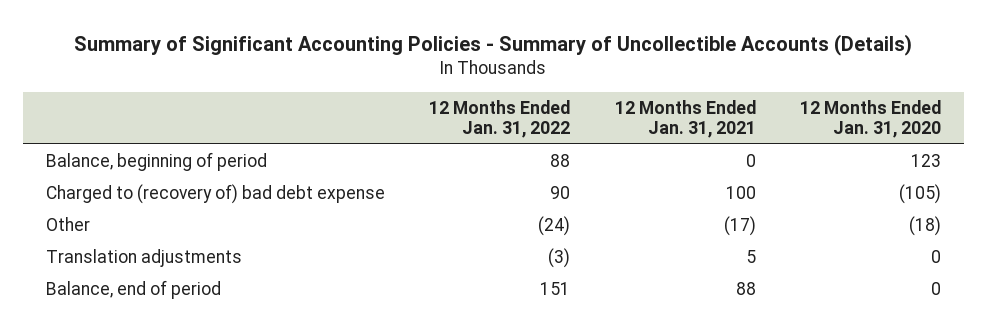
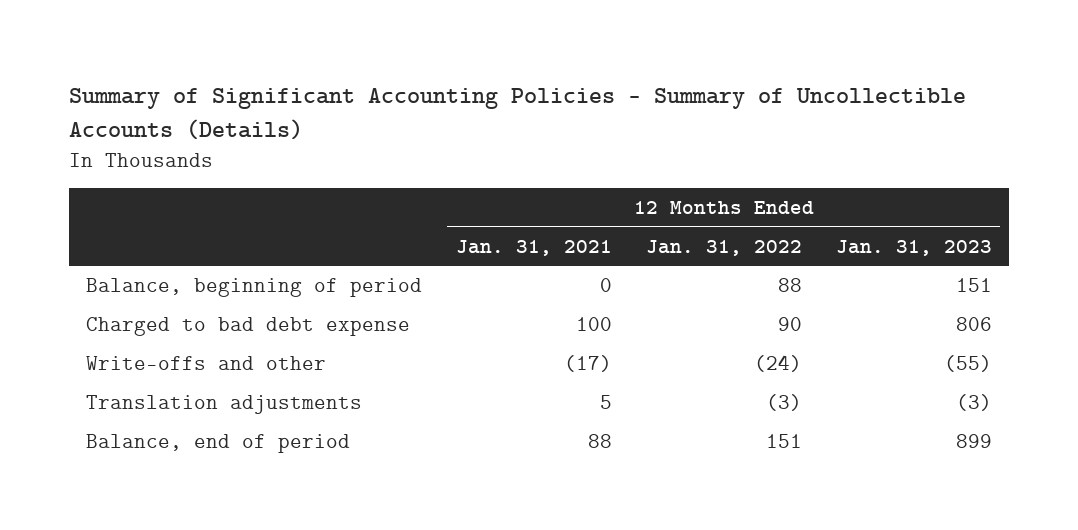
[800,99,942,139] 12 Months Ended Jan. 31, 2020 -> none
none -> [835,239,992,256] Jan. 31, 2023
[45,184,385,205] Charged to (recovery of) bad debt expense -> [85,316,410,336] Charged to bad debt expense
[45,217,90,232] Other -> [85,355,326,371] Write-offs and other

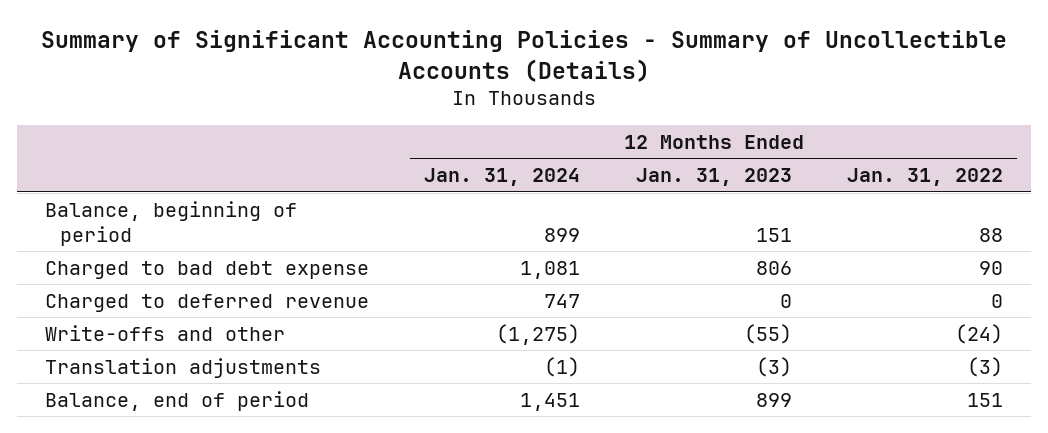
[455,239,612,256] Jan. 31, 2021 -> none
none -> [424,168,581,187] Jan. 31, 2024
none -> [44,293,369,312] Charged to deferred revenue

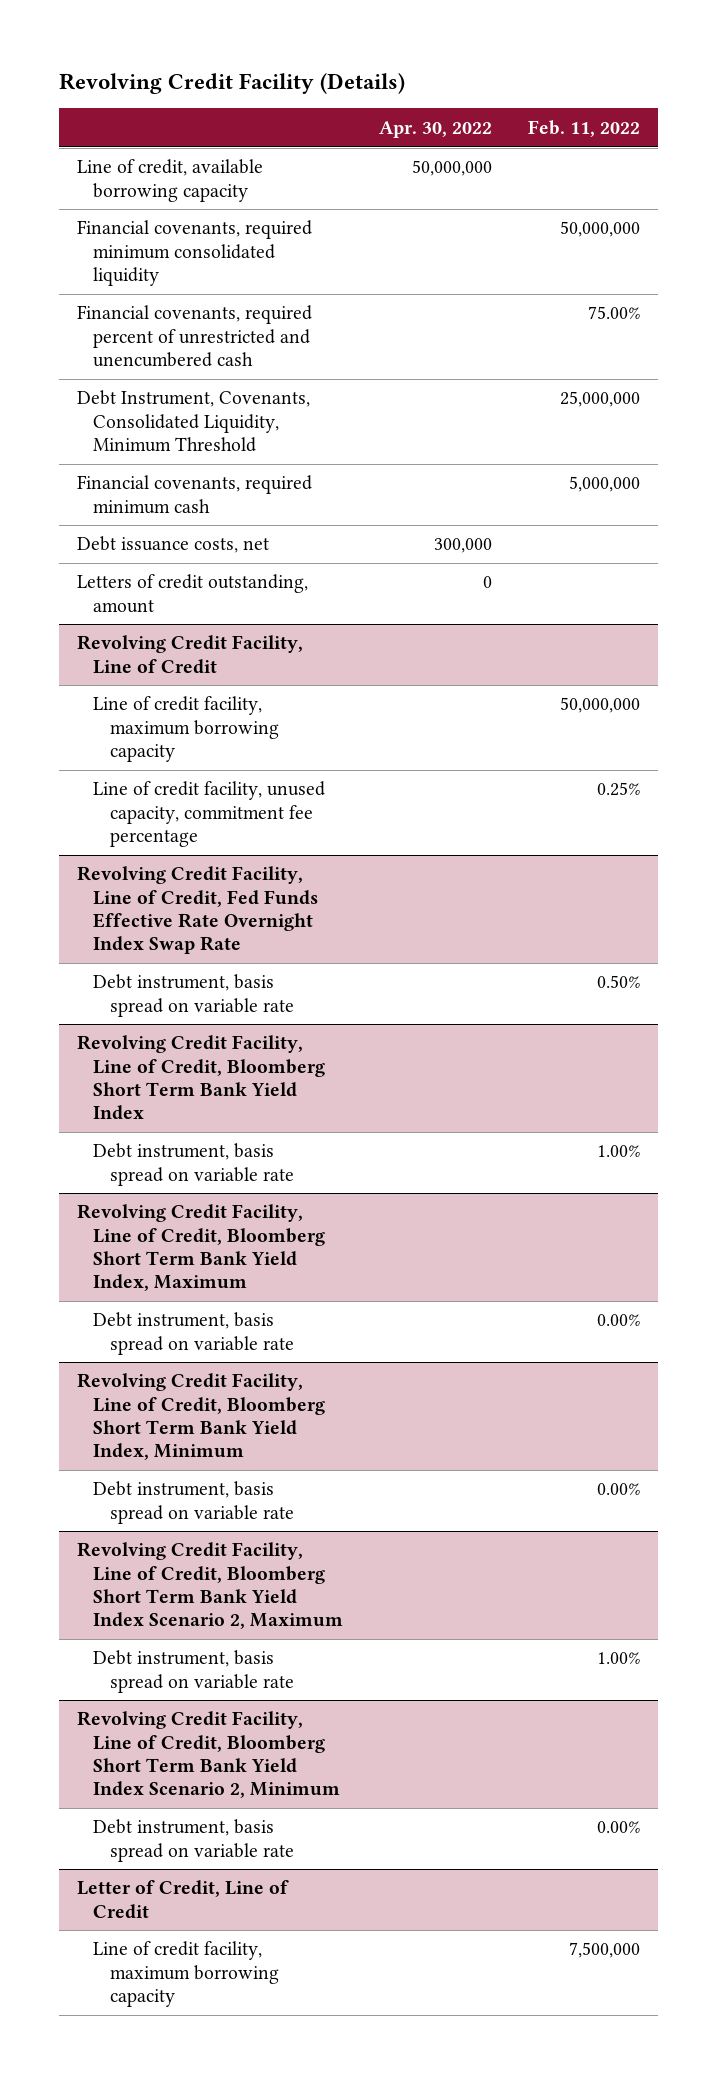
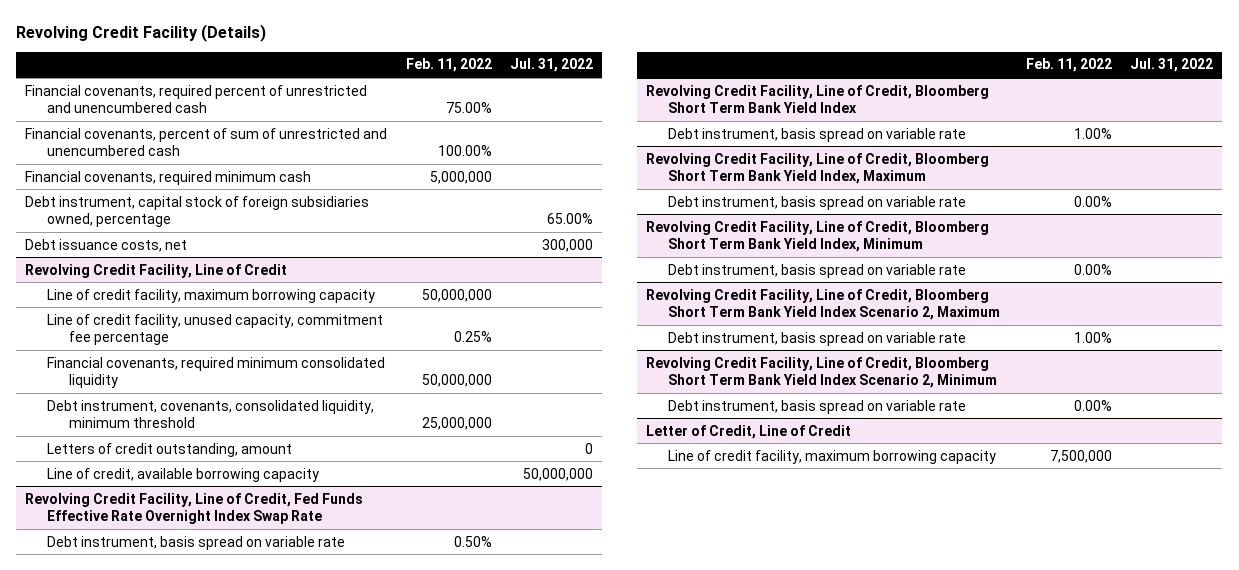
[379,120,493,138] Apr. 30, 2022 -> none
none -> [509,58,593,73] Jul. 31, 2022
[76,159,263,202] Line of credit, available borrowing capacity -> none
[76,220,312,287] Financial covenants, required minimum consolidated liquidity -> none
[76,390,310,453] Debt Instrument, Covenants, Consolidated Liquidity, Minimum Threshold -> none
none -> [25,127,388,156] Financial covenants, percent of sum of unrestricted and unencumbered cash
none -> [25,195,370,227] Debt instrument, capital stock of foreign subsidiaries owned, percentage
[76,574,308,613] Letters of credit outstanding, amount -> none
none -> [47,356,386,388] Financial covenants, required minimum consolidated liquidity
none -> [47,399,375,428] Debt instrument, covenants, consolidated liquidity, minimum threshold
none -> [47,442,293,457] Letters of credit outstanding, amount
none -> [47,467,320,482] Line of credit, available borrowing capacity

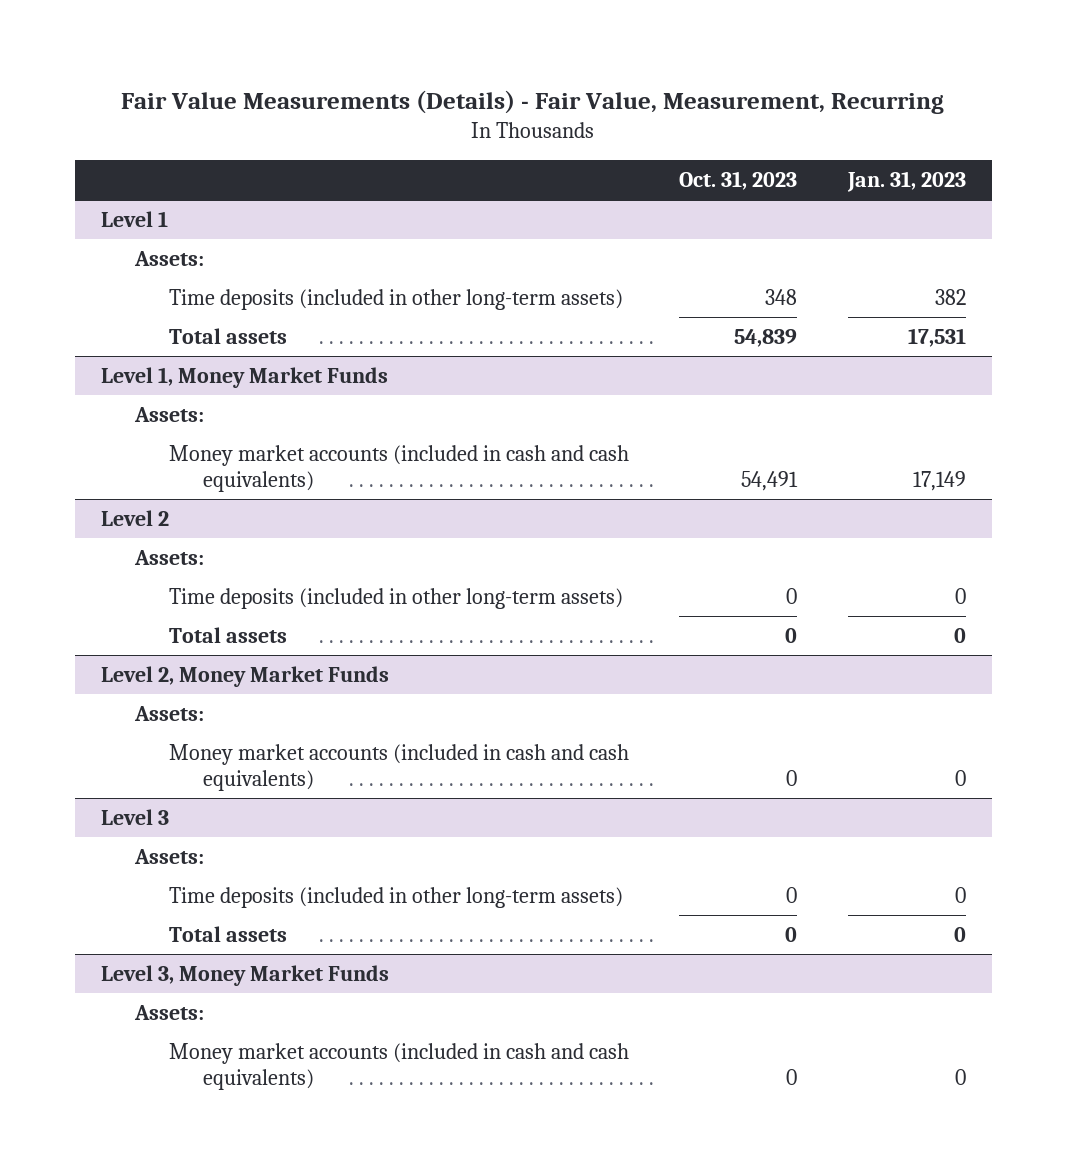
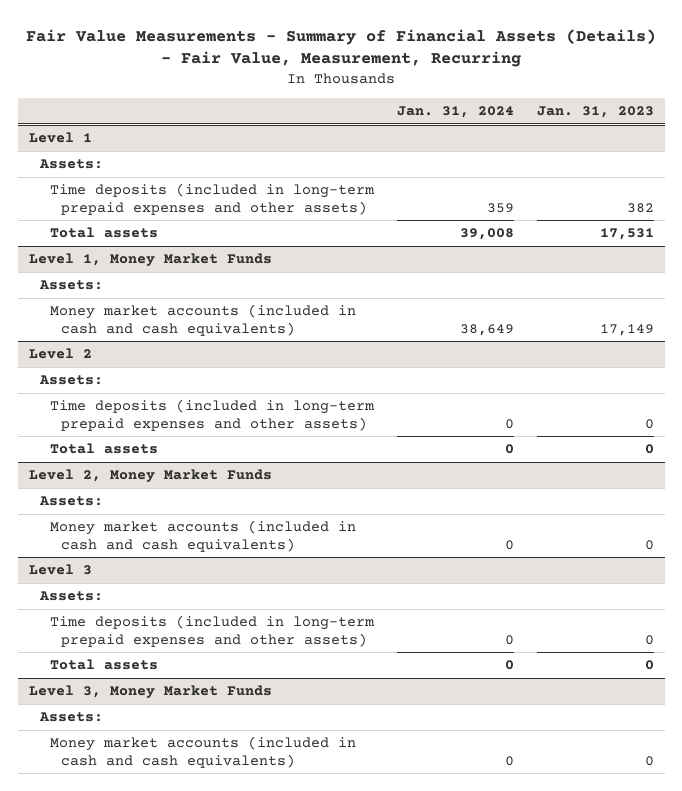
[121,89,945,114] Fair Value Measurements (Details) - Fair Value, Measurement, Recurring -> [26,28,657,68] Fair Value Measurements - Summary of Financial Assets (Details) - Fair Value, Measurement, Recurring
[679,170,798,190] Oct. 31, 2023 -> none
none -> [397,106,515,119] Jan. 31, 2024
[168,289,623,311] Time deposits (included in other long-term assets) -> [50,183,376,215] Time deposits (included in long-term prepaid expenses and other assets)
[168,588,623,610] Time deposits (included in other long-term assets) -> [50,399,376,431] Time deposits (included in long-term prepaid expenses and other assets)
[168,887,623,909] Time deposits (included in other long-term assets) -> [50,615,376,647] Time deposits (included in long-term prepaid expenses and other assets)

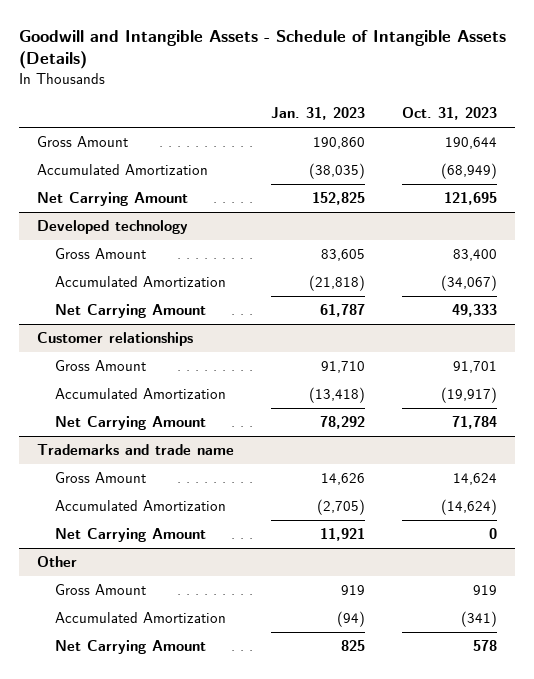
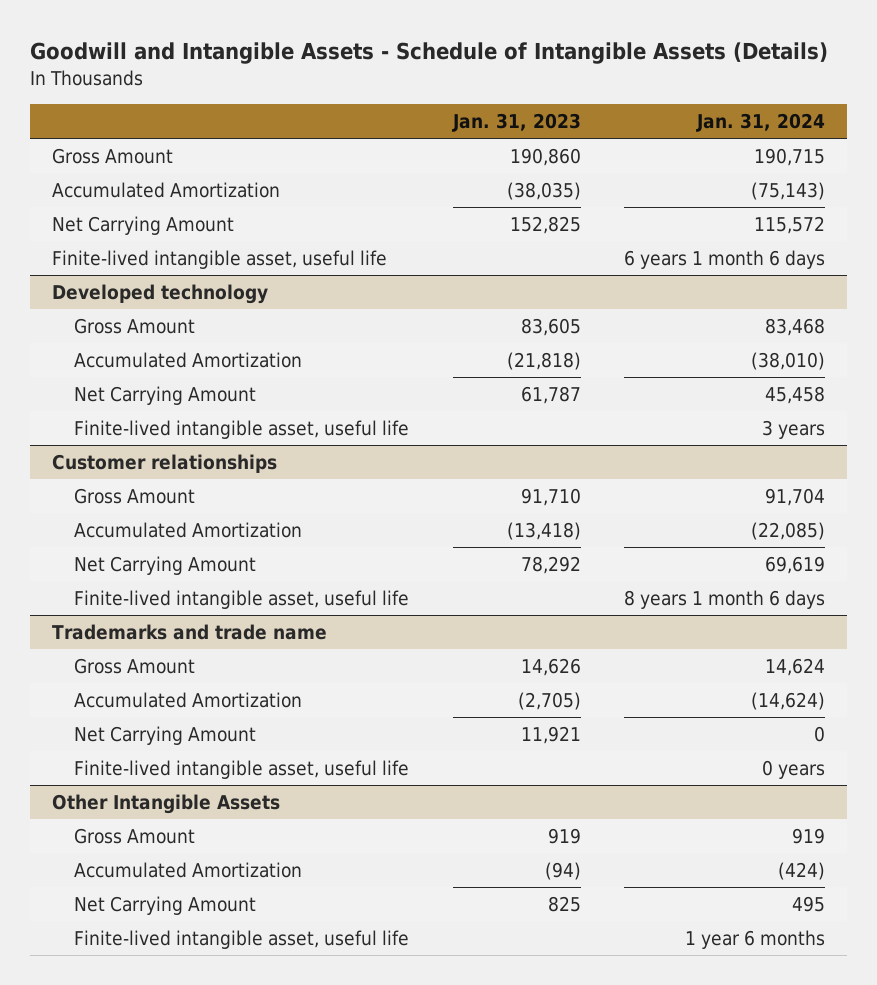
[401,106,497,120] Oct. 31, 2023 -> none
none -> [696,113,826,133] Jan. 31, 2024
none -> [51,249,387,269] Finite-lived intangible asset, useful life
none -> [73,419,409,439] Finite-lived intangible asset, useful life
none -> [73,589,409,609] Finite-lived intangible asset, useful life
none -> [73,759,409,779] Finite-lived intangible asset, useful life
[37,556,78,568] Other -> [51,793,280,814] Other Intangible Assets
none -> [73,929,409,949] Finite-lived intangible asset, useful life

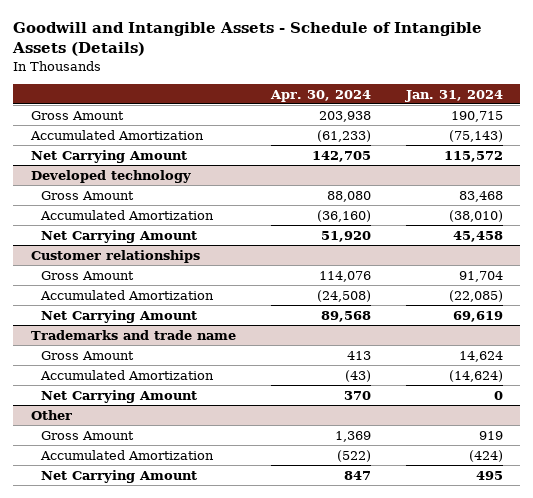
[451,113,581,133] Jan. 31, 2023 -> none
none -> [269,89,371,102] Apr. 30, 2024
[51,249,387,269] Finite-lived intangible asset, useful life -> none
[73,419,409,439] Finite-lived intangible asset, useful life -> none
[73,589,409,609] Finite-lived intangible asset, useful life -> none
[73,759,409,779] Finite-lived intangible asset, useful life -> none
[51,793,280,814] Other Intangible Assets -> [30,409,72,420] Other
[73,929,409,949] Finite-lived intangible asset, useful life -> none

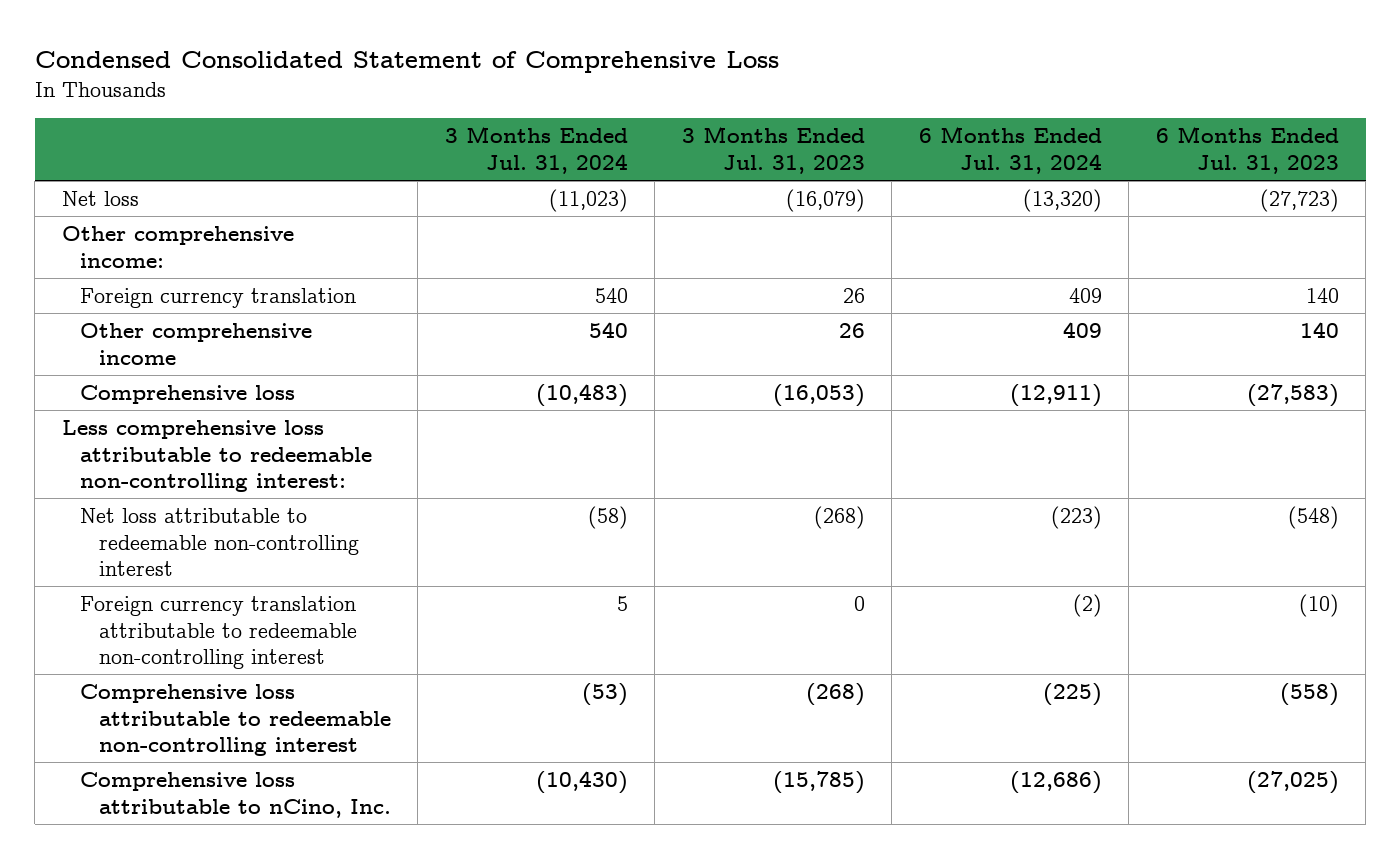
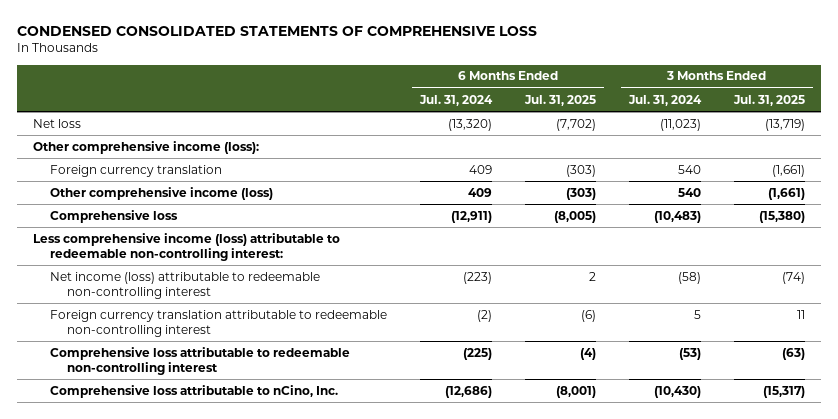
[34,50,779,73] Condensed Consolidated Statement of Comprehensive Loss -> [17,25,538,36] CONDENSED CONSOLIDATED STATEMENTS OF COMPREHENSIVE LOSS
[681,126,865,175] 3 Months Ended Jul. 31, 2023 -> none
[1155,126,1339,175] 6 Months Ended Jul. 31, 2023 -> none
none -> [524,94,597,106] Jul. 31, 2025
none -> [732,94,805,106] Jul. 31, 2025
[61,225,294,268] Other comprehensive income: -> [33,140,260,154] Other comprehensive income (loss):
[80,322,313,365] Other comprehensive income -> [50,186,274,200] Other comprehensive income (loss)
[61,419,373,493] Less comprehensive loss attributable to redeemable non-controlling interest: -> [33,232,341,261] Less comprehensive income (loss) attributable to redeemable non-controlling interest:
[80,507,359,577] Net loss attributable to redeemable non-controlling interest -> [50,271,321,299] Net income (loss) attributable to redeemable non-controlling interest

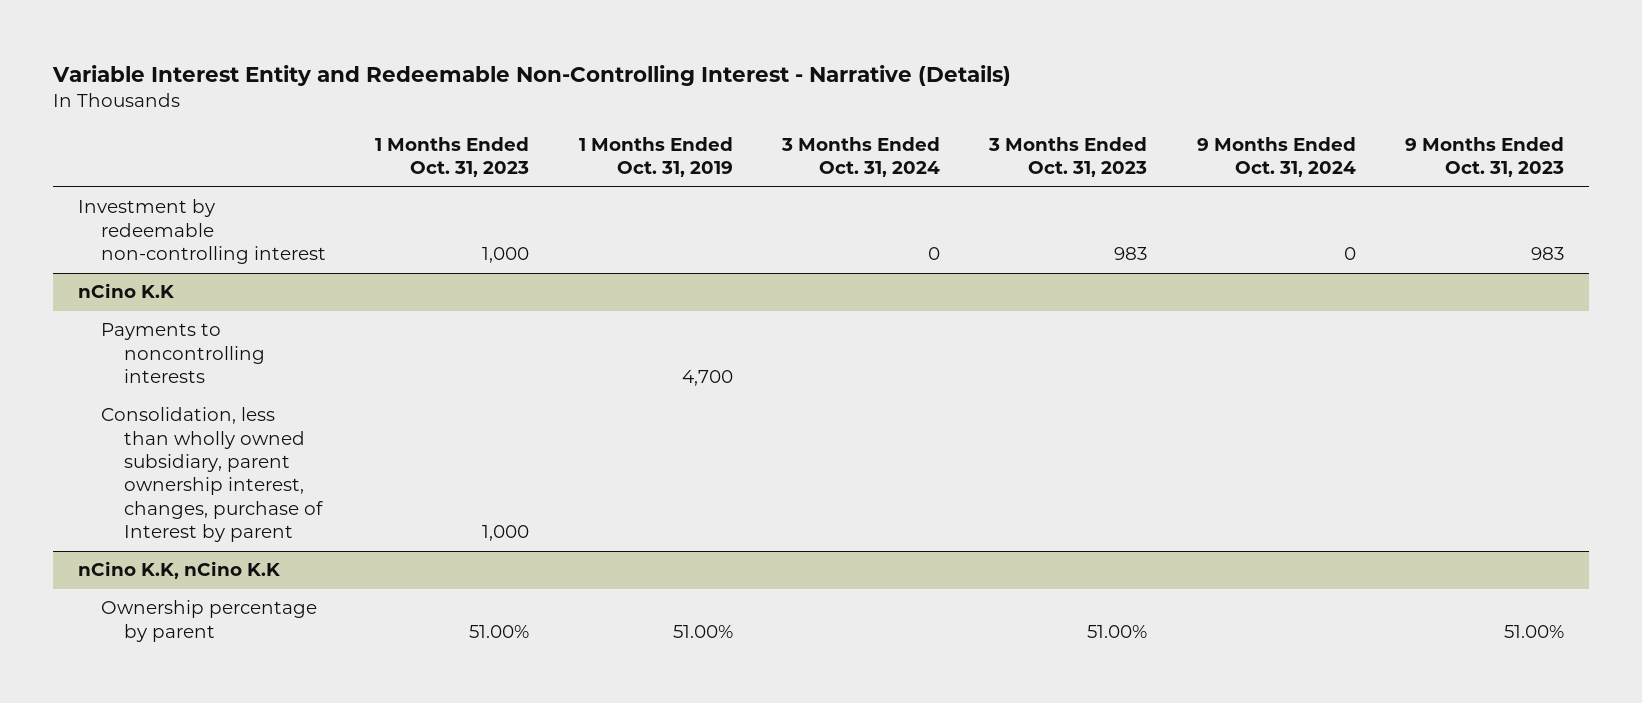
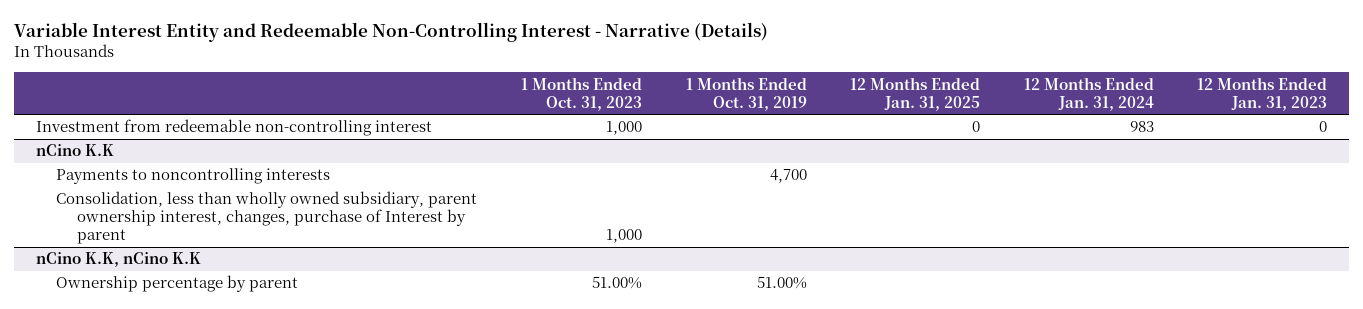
[781,137,941,178] 3 Months Ended Oct. 31, 2024 -> none
[988,137,1148,178] 3 Months Ended Oct. 31, 2023 -> none
[1196,137,1356,178] 9 Months Ended Oct. 31, 2024 -> none
[1405,137,1565,178] 9 Months Ended Oct. 31, 2023 -> none
none -> [850,76,981,111] 12 Months Ended Jan. 31, 2025
none -> [1023,76,1154,111] 12 Months Ended Jan. 31, 2024
none -> [1197,76,1328,111] 12 Months Ended Jan. 31, 2023
[78,199,326,265] Investment by redeemable non-controlling interest -> [36,119,433,137] Investment from redeemable non-controlling interest

